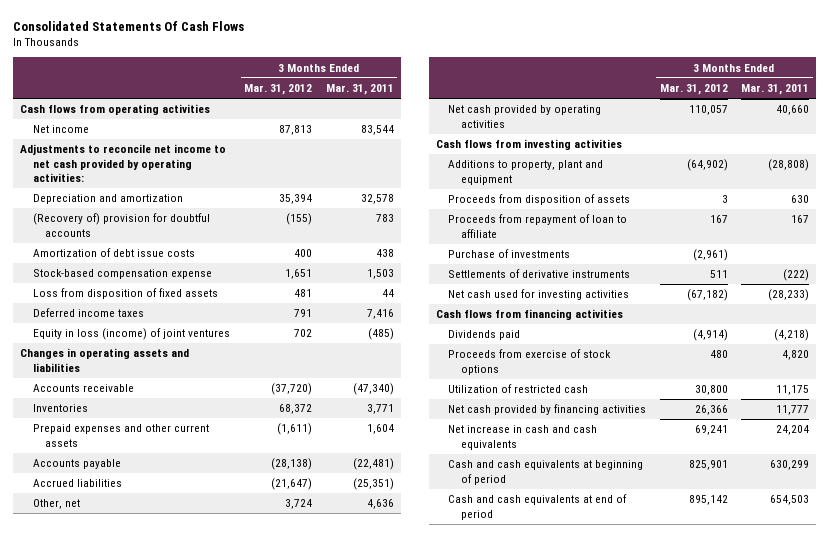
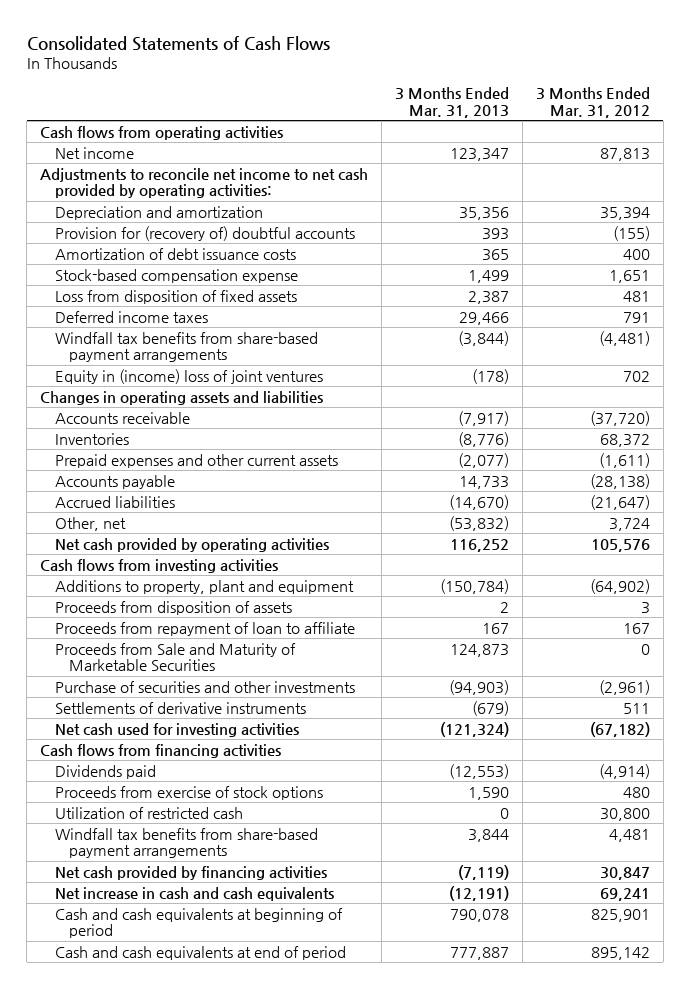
[13,20,245,31] Consolidated Statements Of Cash Flows -> [26,35,330,51] Consolidated Statements of Cash Flows
[325,83,394,95] Mar. 31, 2011 -> none
none -> [394,86,509,118] 3 Months Ended Mar. 31, 2013
[32,213,210,237] (Recovery of) provision for doubtful accounts -> [54,225,355,241] Provision for (recovery of) doubtful accounts
[32,248,195,258] Amortization of debt issue costs -> [54,247,296,260] Amortization of debt issuance costs
none -> [54,331,318,363] Windfall tax benefits from share-based payment arrangements
[32,328,230,341] Equity in loss (income) of joint ventures -> [54,368,323,384] Equity in (income) loss of joint ventures
[688,105,728,116] 110,057 -> [590,538,650,552] 105,576
none -> [54,642,296,672] Proceeds from Sale and Maturity of Marketable Securities
[448,249,571,259] Purchase of investments -> [54,680,355,693] Purchase of securities and other investments
none -> [54,827,318,859] Windfall tax benefits from share-based payment arrangements
[694,405,728,416] 26,366 -> [599,866,650,880] 30,847

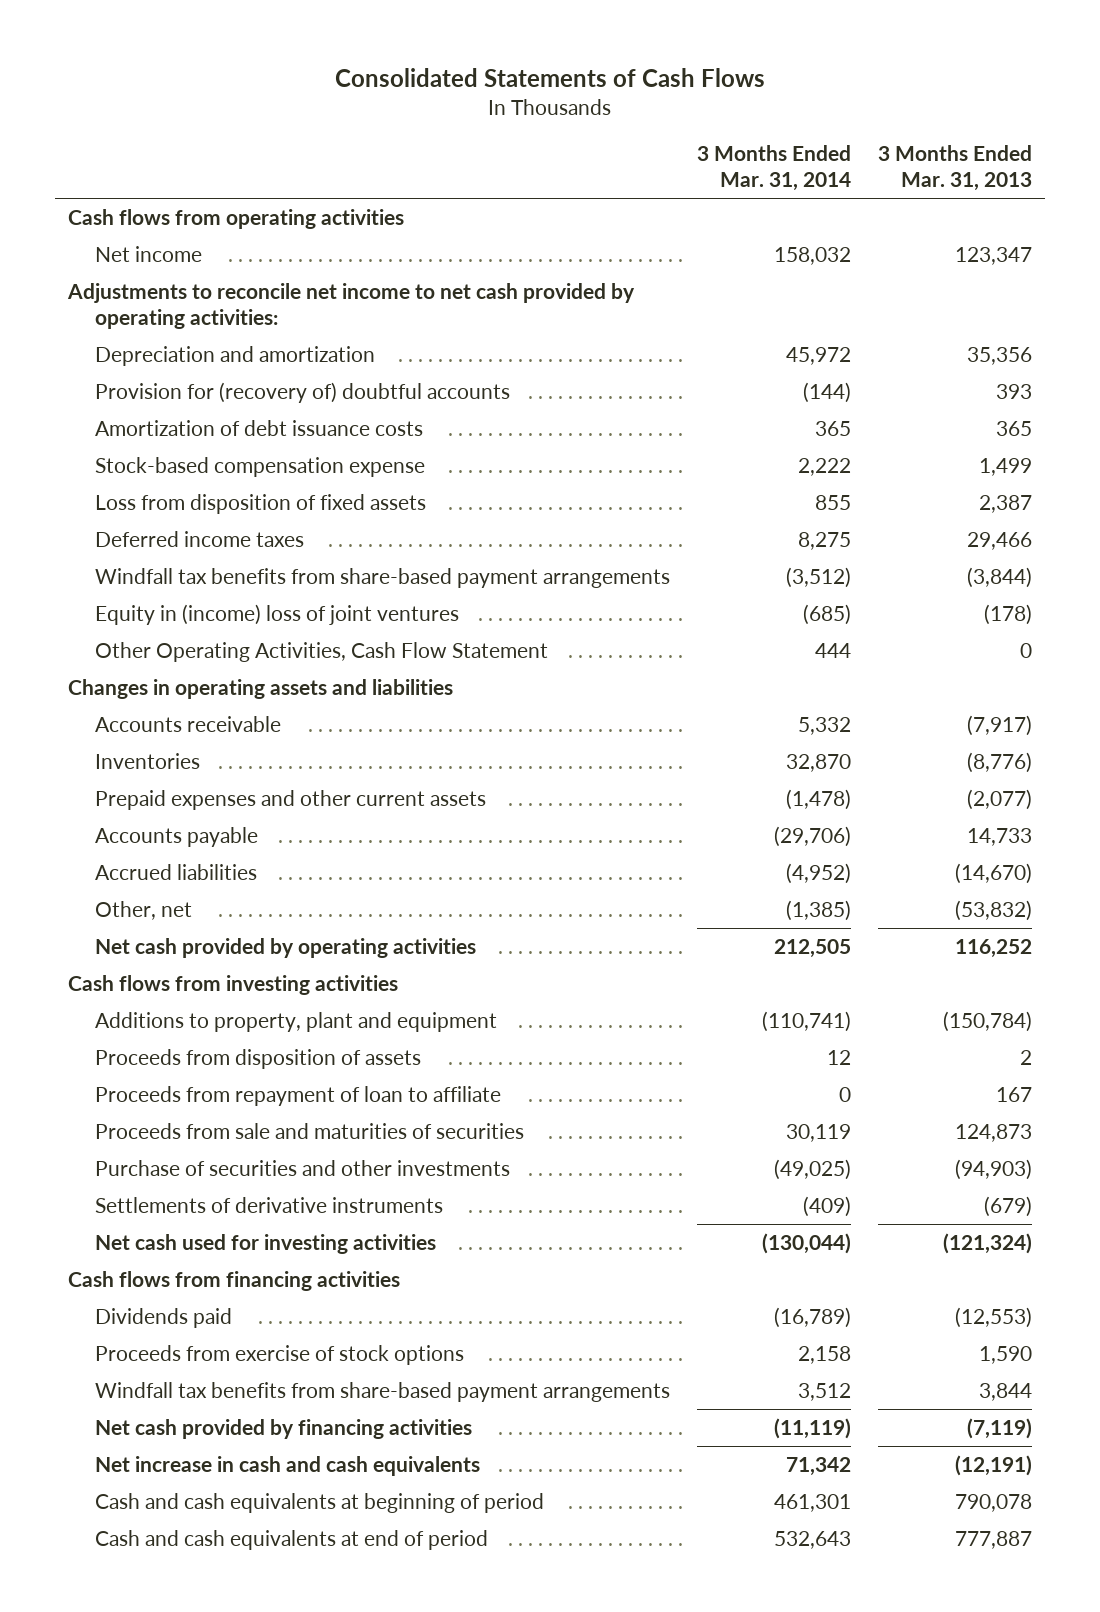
[535,86,650,118] 3 Months Ended Mar. 31, 2012 -> none
none -> [696,145,851,191] 3 Months Ended Mar. 31, 2014
none -> [94,642,548,663] Other Operating Activities, Cash Flow Statement
[54,642,296,672] Proceeds from Sale and Maturity of Marketable Securities -> [94,1123,524,1140] Proceeds from sale and maturities of securities
[54,806,243,819] Utilization of restricted cash -> none

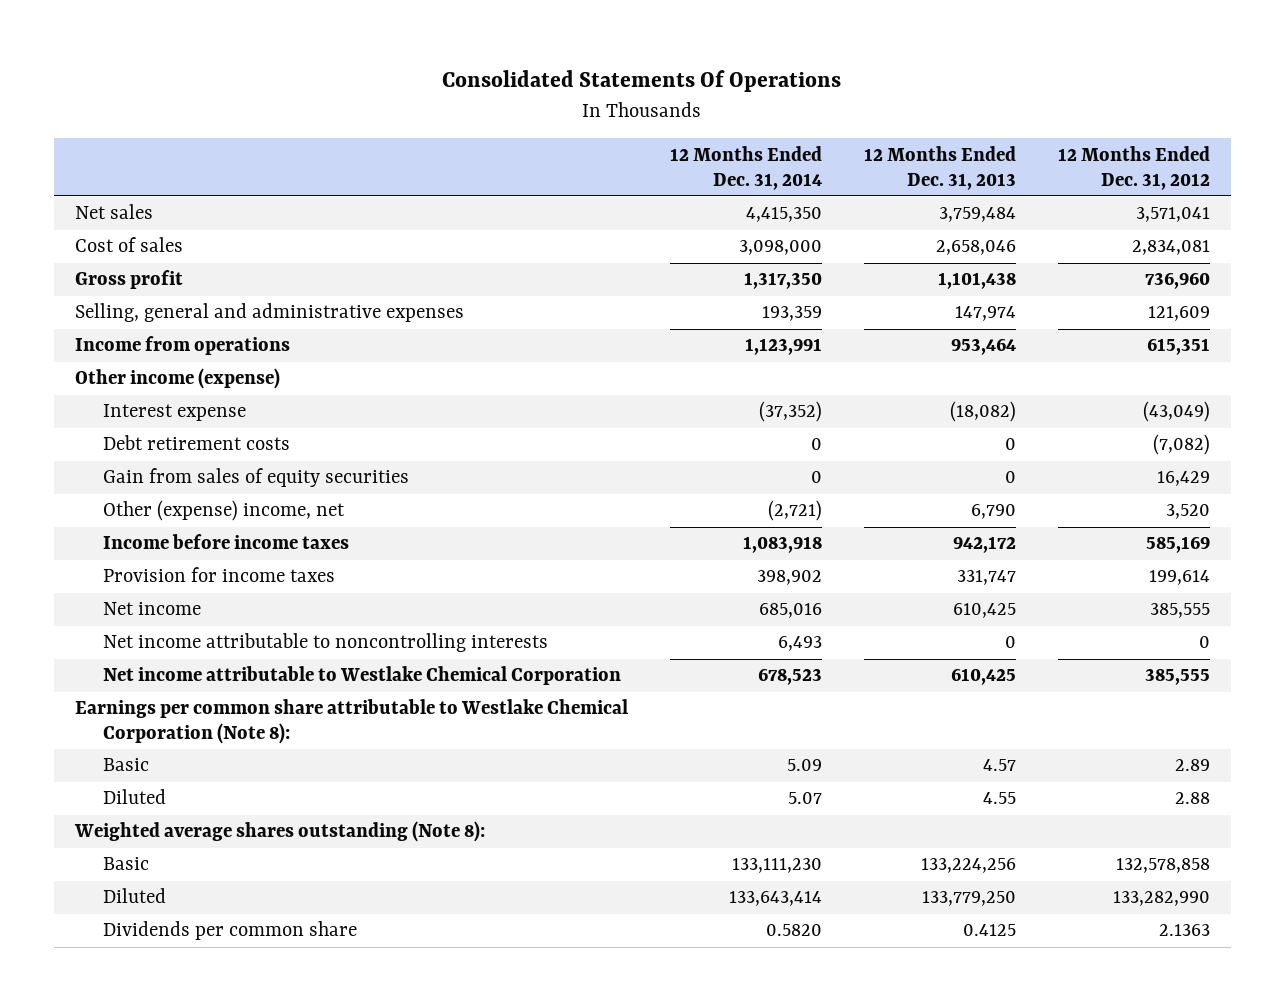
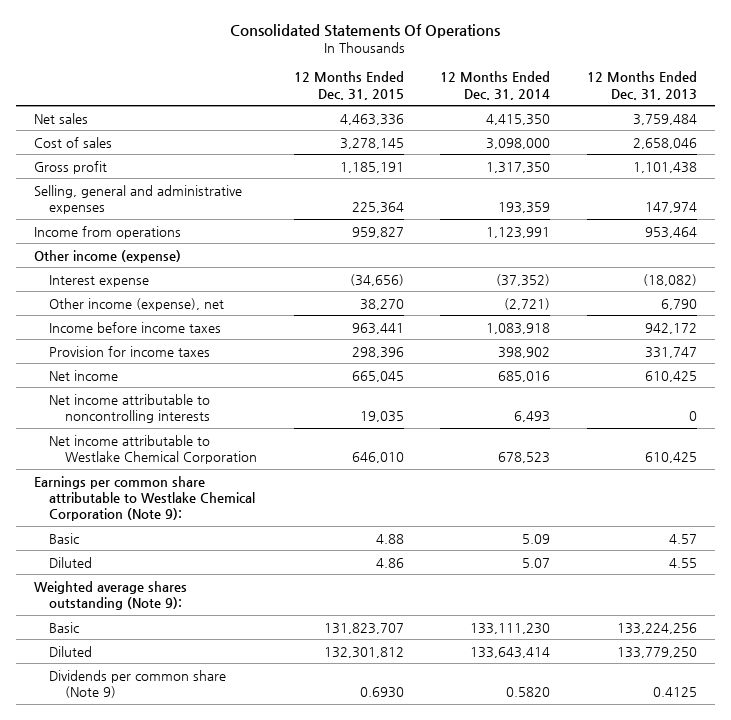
[1057,145,1210,190] 12 Months Ended Dec. 31, 2012 -> none
none -> [293,71,404,100] 12 Months Ended Dec. 31, 2015
[103,435,291,451] Debt retirement costs -> none
[103,468,410,488] Gain from sales of equity securities -> none
[103,500,346,522] Other (expense) income, net -> [49,297,225,311] Other income (expense), net
[74,699,628,745] Earnings per common share attributable to Westlake Chemical Corporation (Note 8): -> [33,475,256,522] Earnings per common share attributable to Westlake Chemical Corporation (Note 9):
[73,821,485,843] Weighted average shares outstanding (Note 8): -> [33,580,187,610] Weighted average shares outstanding (Note 9):
[103,921,358,941] Dividends per common share -> [49,669,227,698] Dividends per common share (Note 9)

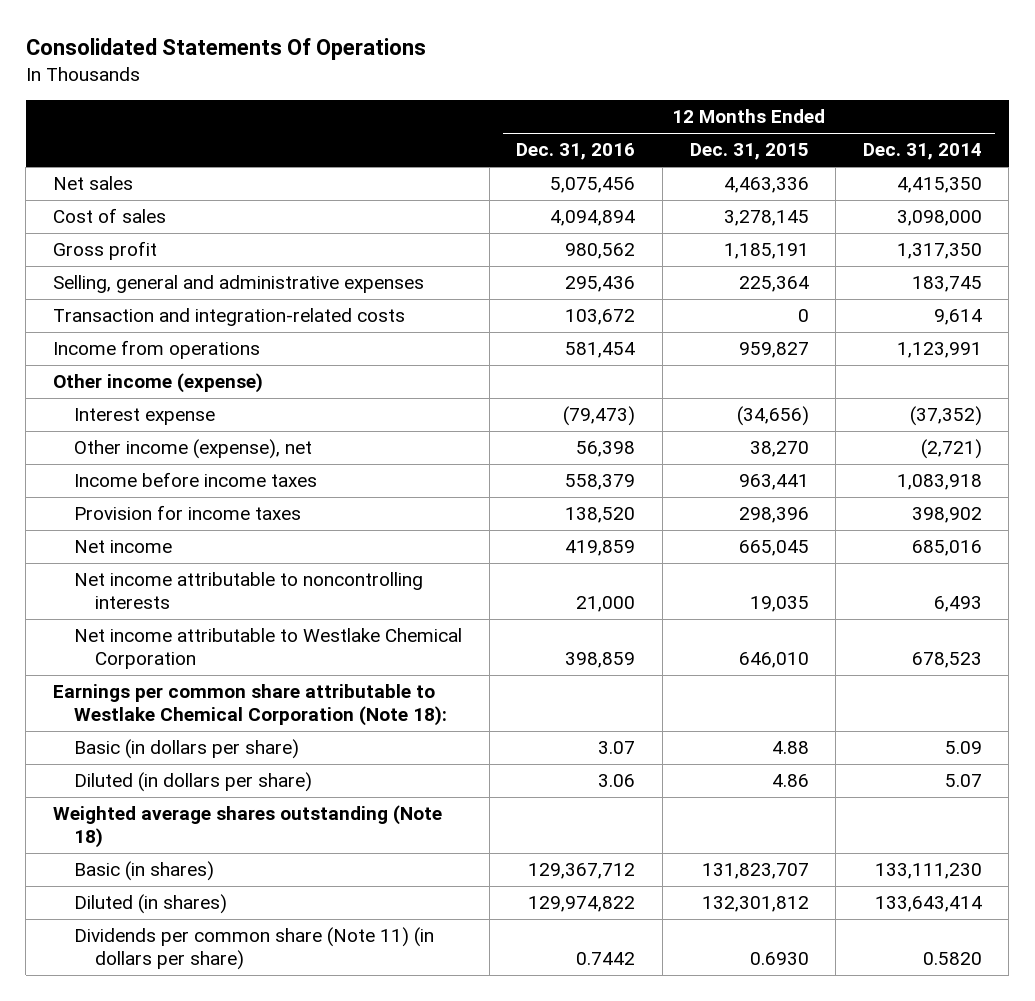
[586,71,697,100] 12 Months Ended Dec. 31, 2013 -> none
none -> [516,143,636,161] Dec. 31, 2016
[498,201,551,213] 193,359 -> [911,276,982,293] 183,745
none -> [53,308,406,327] Transaction and integration-related costs
[33,475,256,522] Earnings per common share attributable to Westlake Chemical Corporation (Note 9): -> [53,684,448,727] Earnings per common share attributable to Westlake Chemical Corporation (Note 18):
[49,532,80,544] Basic -> [74,739,300,760] Basic (in dollars per share)
[49,556,93,568] Diluted -> [74,772,313,793] Diluted (in dollars per share)
[33,580,187,610] Weighted average shares outstanding (Note 9): -> [53,805,443,849] Weighted average shares outstanding (Note 18)
[49,621,80,633] Basic -> [74,861,215,882] Basic (in shares)
[49,645,93,657] Diluted -> [74,894,228,915] Diluted (in shares)
[49,669,227,698] Dividends per common share (Note 9) -> [74,927,435,971] Dividends per common share (Note 11) (in dollars per share)

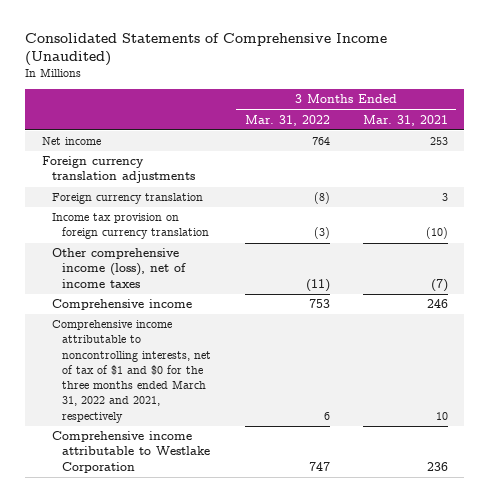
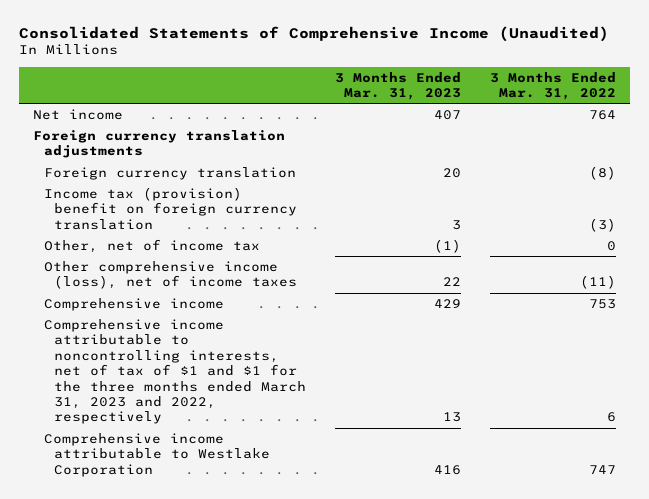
[362,114,448,126] Mar. 31, 2021 -> none
none -> [334,71,461,101] 3 Months Ended Mar. 31, 2023
[52,213,210,240] Income tax provision on foreign currency translation -> [43,186,298,230] Income tax (provision) benefit on foreign currency translation
none -> [43,238,260,253] Other, net of income tax
[52,320,212,423] Comprehensive income attributable to noncontrolling interests, net of tax of $1 and $0 for the three months ended March 31, 2022 and 2021, respectively -> [43,318,307,425] Comprehensive income attributable to noncontrolling interests, net of tax of $1 and $1 for the three months ended March 31, 2023 and 2022, respectively

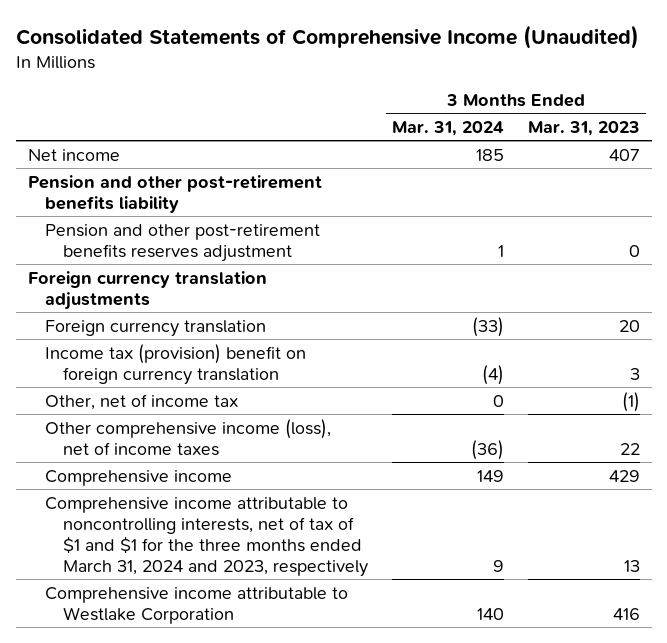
[489,71,616,101] 3 Months Ended Mar. 31, 2022 -> none
none -> [391,121,504,137] Mar. 31, 2024
none -> [27,174,322,213] Pension and other post-retirement benefits liability
none -> [45,223,321,262] Pension and other post-retirement benefits reserves adjustment
[43,318,307,425] Comprehensive income attributable to noncontrolling interests, net of tax of $1 and $1 for the three months ended March 31, 2023 and 2022, respectively -> [45,496,368,577] Comprehensive income attributable to noncontrolling interests, net of tax of $1 and $1 for the three months ended March 31, 2024 and 2023, respectively

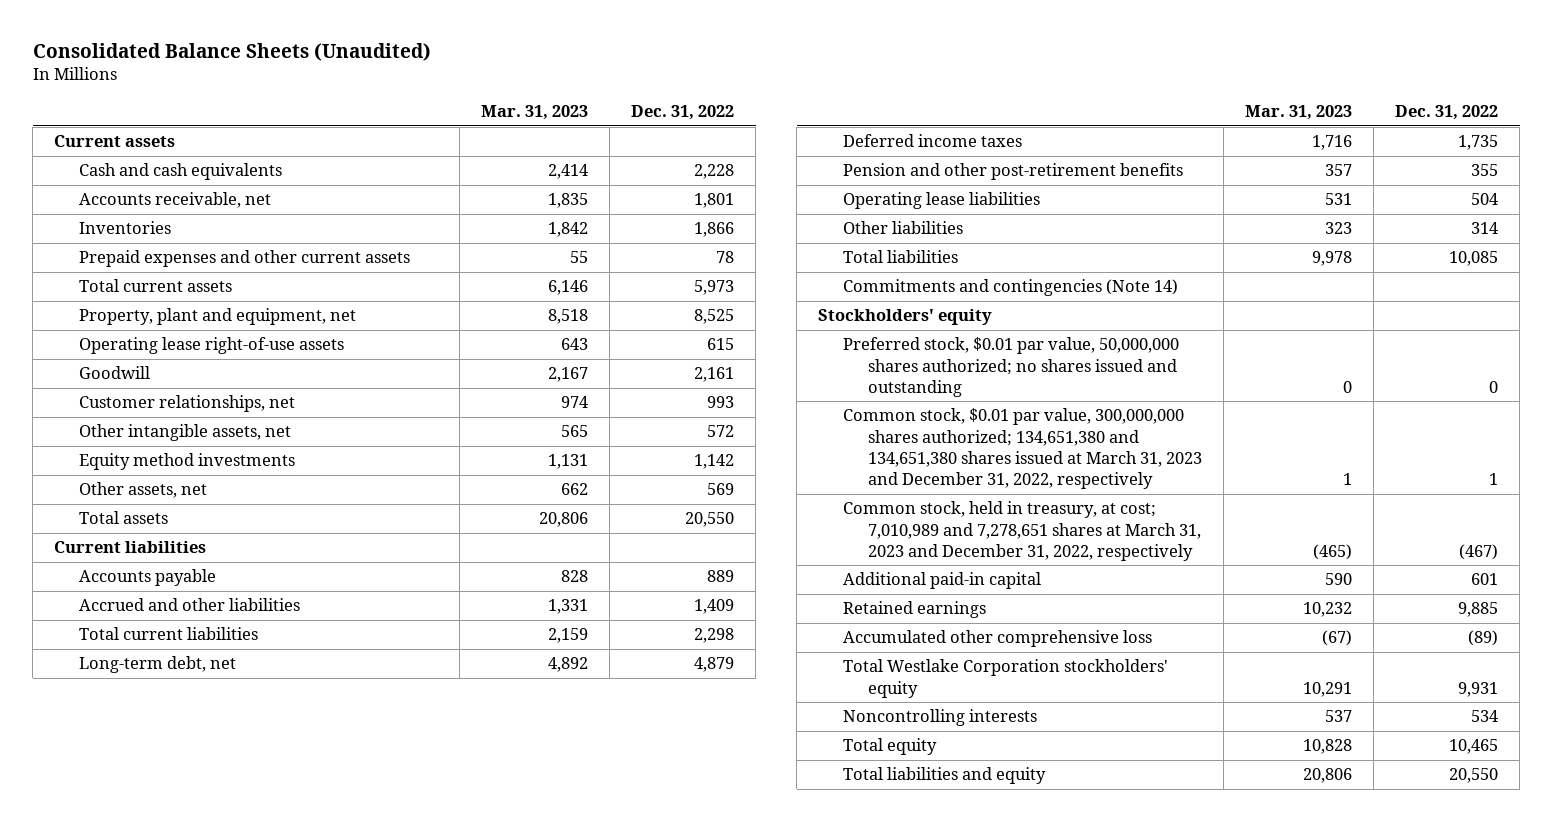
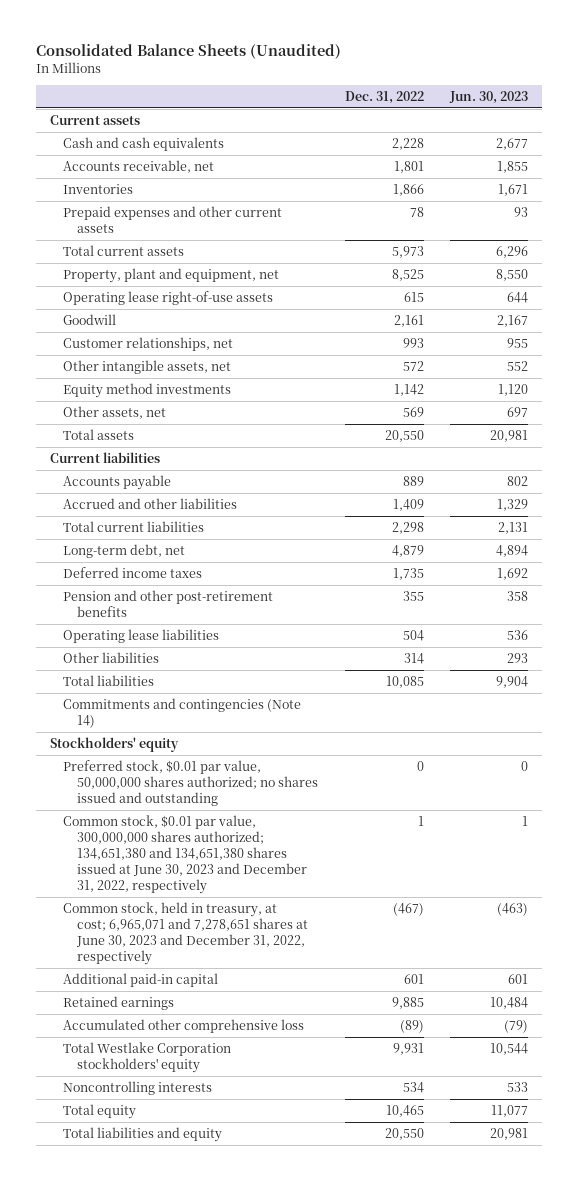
[480,105,588,121] Mar. 31, 2023 -> none
none -> [449,91,529,105] Jun. 30, 2023
[843,408,1203,490] Common stock, $0.01 par value, 300,000,000 shares authorized; 134,651,380 and 134,651,380 shares issued at March 31, 2023 and December 31, 2022, respectively -> [63,814,307,895] Common stock, $0.01 par value, 300,000,000 shares authorized; 134,651,380 and 134,651,380 shares issued at June 30, 2023 and December 31, 2022, respectively
[843,501,1202,561] Common stock, held in treasury, at cost; 7,010,989 and 7,278,651 shares at March 31, 2023 and December 31, 2022, respectively -> [63,901,308,966] Common stock, held in treasury, at cost; 6,965,071 and 7,278,651 shares at June 30, 2023 and December 31, 2022, respectively

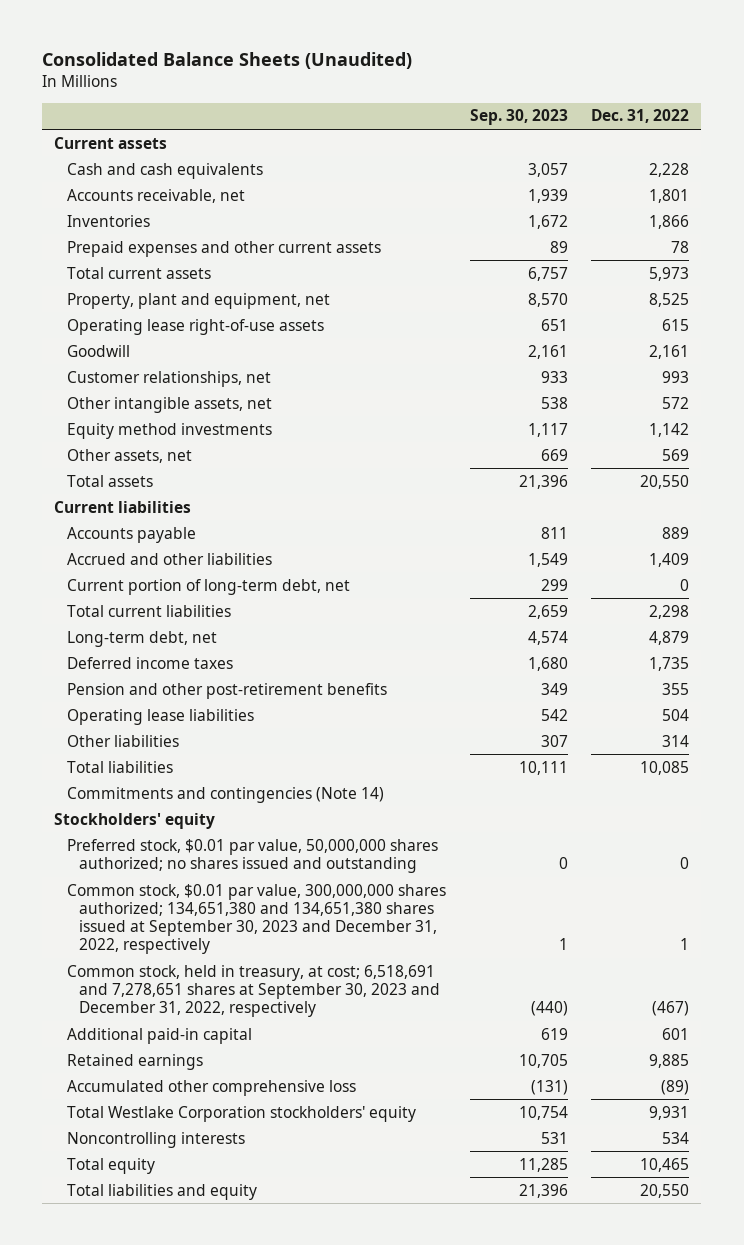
[449,91,529,105] Jun. 30, 2023 -> none
none -> [469,109,568,126] Sep. 30, 2023
none -> [66,578,350,595] Current portion of long-term debt, net
[63,814,307,895] Common stock, $0.01 par value, 300,000,000 shares authorized; 134,651,380 and 134,651,380 shares issued at June 30, 2023 and December 31, 2022, respectively -> [66,883,446,955] Common stock, $0.01 par value, 300,000,000 shares authorized; 134,651,380 and 134,651,380 shares issued at September 30, 2023 and December 31, 2022, respectively
[63,901,308,966] Common stock, held in treasury, at cost; 6,965,071 and 7,278,651 shares at June 30, 2023 and December 31, 2022, respectively -> [66,964,441,1018] Common stock, held in treasury, at cost; 6,518,691 and 7,278,651 shares at September 30, 2023 and December 31, 2022, respectively

